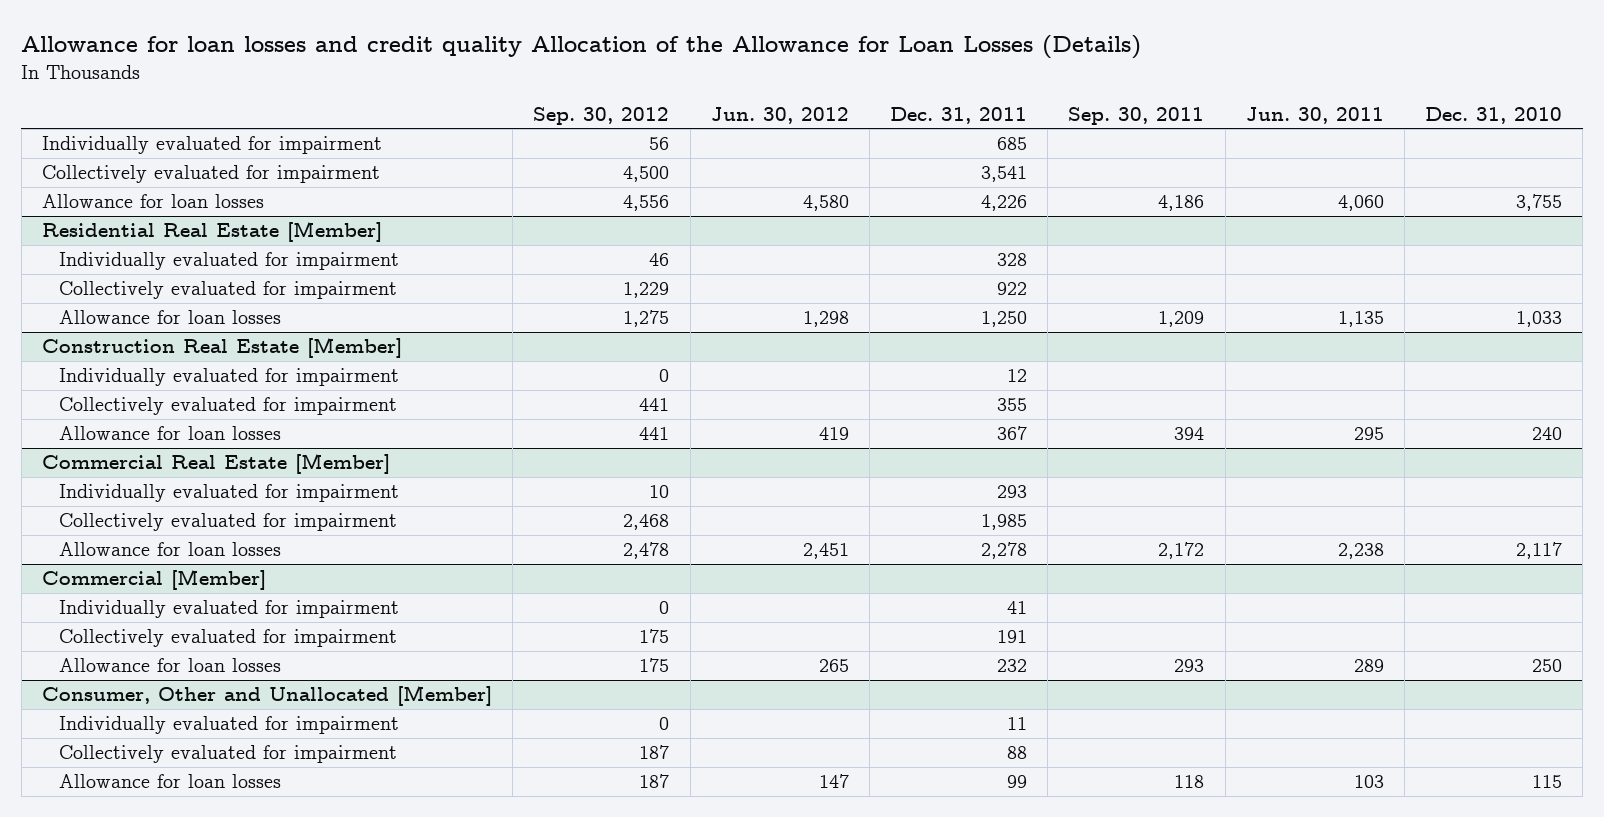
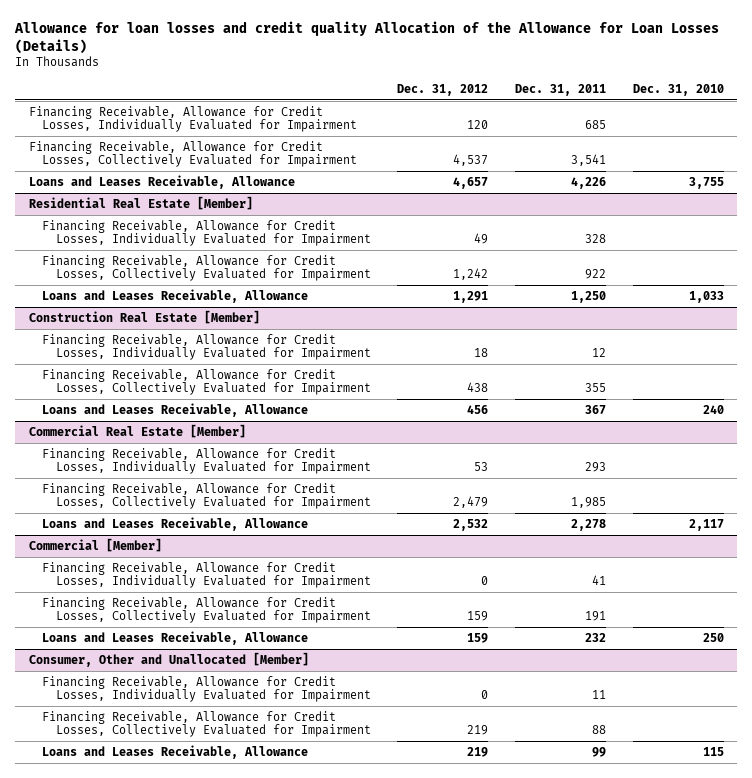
[533,106,670,125] Sep. 30, 2012 -> none
[710,106,849,124] Jun. 30, 2012 -> none
[1068,106,1205,125] Sep. 30, 2011 -> none
[1245,106,1384,124] Jun. 30, 2011 -> none
none -> [397,83,489,96] Dec. 31, 2012
[42,136,383,155] Individually evaluated for impairment -> [28,106,358,133] Financing Receivable, Allowance for Credit Losses, Individually Evaluated for Impairment
[42,165,381,184] Collectively evaluated for impairment -> [28,141,358,168] Financing Receivable, Allowance for Credit Losses, Collectively Evaluated for Impairment
[42,194,265,209] Allowance for loan losses -> [28,175,295,190] Loans and Leases Receivable, Allowance
[59,252,400,271] Individually evaluated for impairment -> [42,220,371,247] Financing Receivable, Allowance for Credit Losses, Individually Evaluated for Impairment
[59,281,398,300] Collectively evaluated for impairment -> [42,255,371,282] Financing Receivable, Allowance for Credit Losses, Collectively Evaluated for Impairment
[59,310,282,325] Allowance for loan losses -> [42,289,309,304] Loans and Leases Receivable, Allowance
[59,368,400,387] Individually evaluated for impairment -> [42,334,371,361] Financing Receivable, Allowance for Credit Losses, Individually Evaluated for Impairment
[59,397,398,416] Collectively evaluated for impairment -> [42,369,371,396] Financing Receivable, Allowance for Credit Losses, Collectively Evaluated for Impairment
[59,426,282,441] Allowance for loan losses -> [42,403,309,418] Loans and Leases Receivable, Allowance
[59,484,400,503] Individually evaluated for impairment -> [42,448,371,475] Financing Receivable, Allowance for Credit Losses, Individually Evaluated for Impairment
[59,513,398,532] Collectively evaluated for impairment -> [42,483,371,510] Financing Receivable, Allowance for Credit Losses, Collectively Evaluated for Impairment
[59,542,282,557] Allowance for loan losses -> [42,517,309,532] Loans and Leases Receivable, Allowance
[59,600,400,619] Individually evaluated for impairment -> [42,562,371,589] Financing Receivable, Allowance for Credit Losses, Individually Evaluated for Impairment
[59,629,398,648] Collectively evaluated for impairment -> [42,597,371,624] Financing Receivable, Allowance for Credit Losses, Collectively Evaluated for Impairment
[59,658,282,673] Allowance for loan losses -> [42,631,309,646] Loans and Leases Receivable, Allowance
[59,716,400,735] Individually evaluated for impairment -> [42,676,371,703] Financing Receivable, Allowance for Credit Losses, Individually Evaluated for Impairment
[59,745,398,764] Collectively evaluated for impairment -> [42,711,371,738] Financing Receivable, Allowance for Credit Losses, Collectively Evaluated for Impairment
[59,774,282,789] Allowance for loan losses -> [42,745,309,760] Loans and Leases Receivable, Allowance

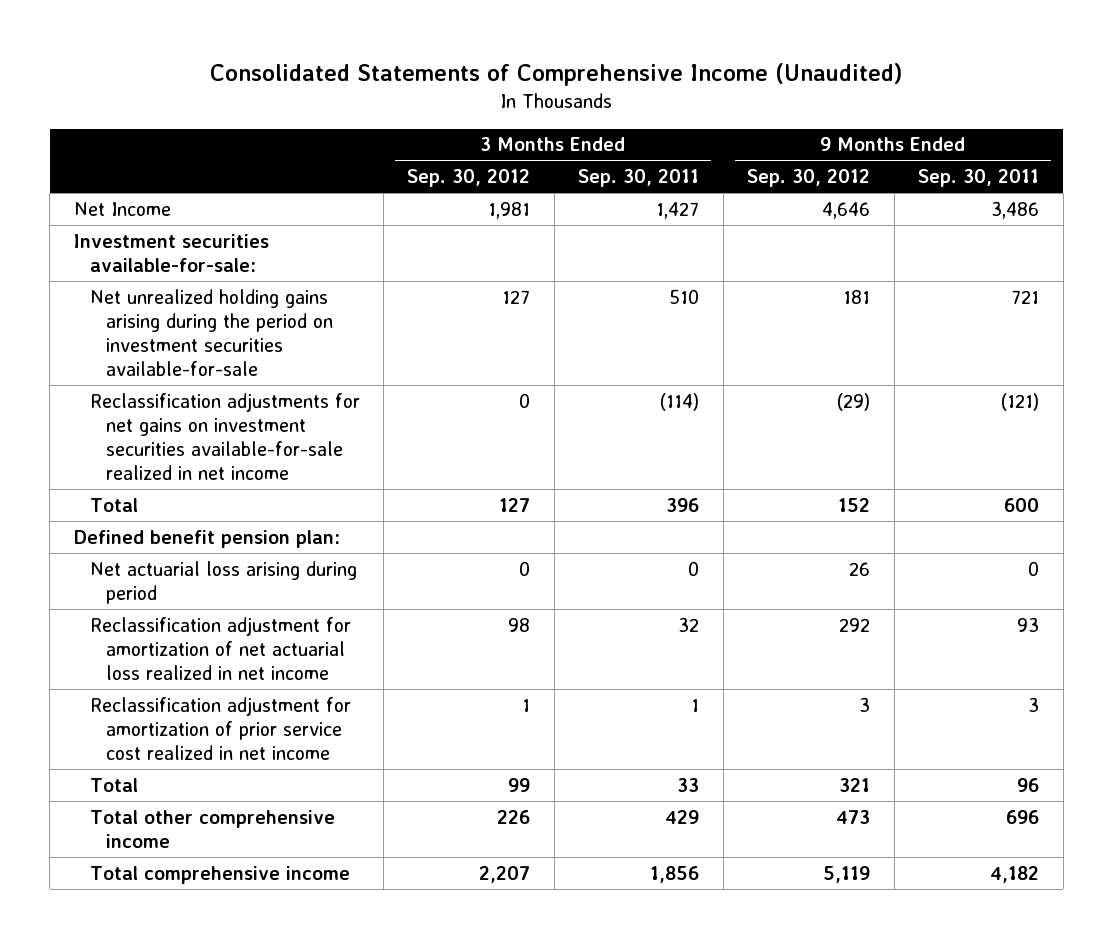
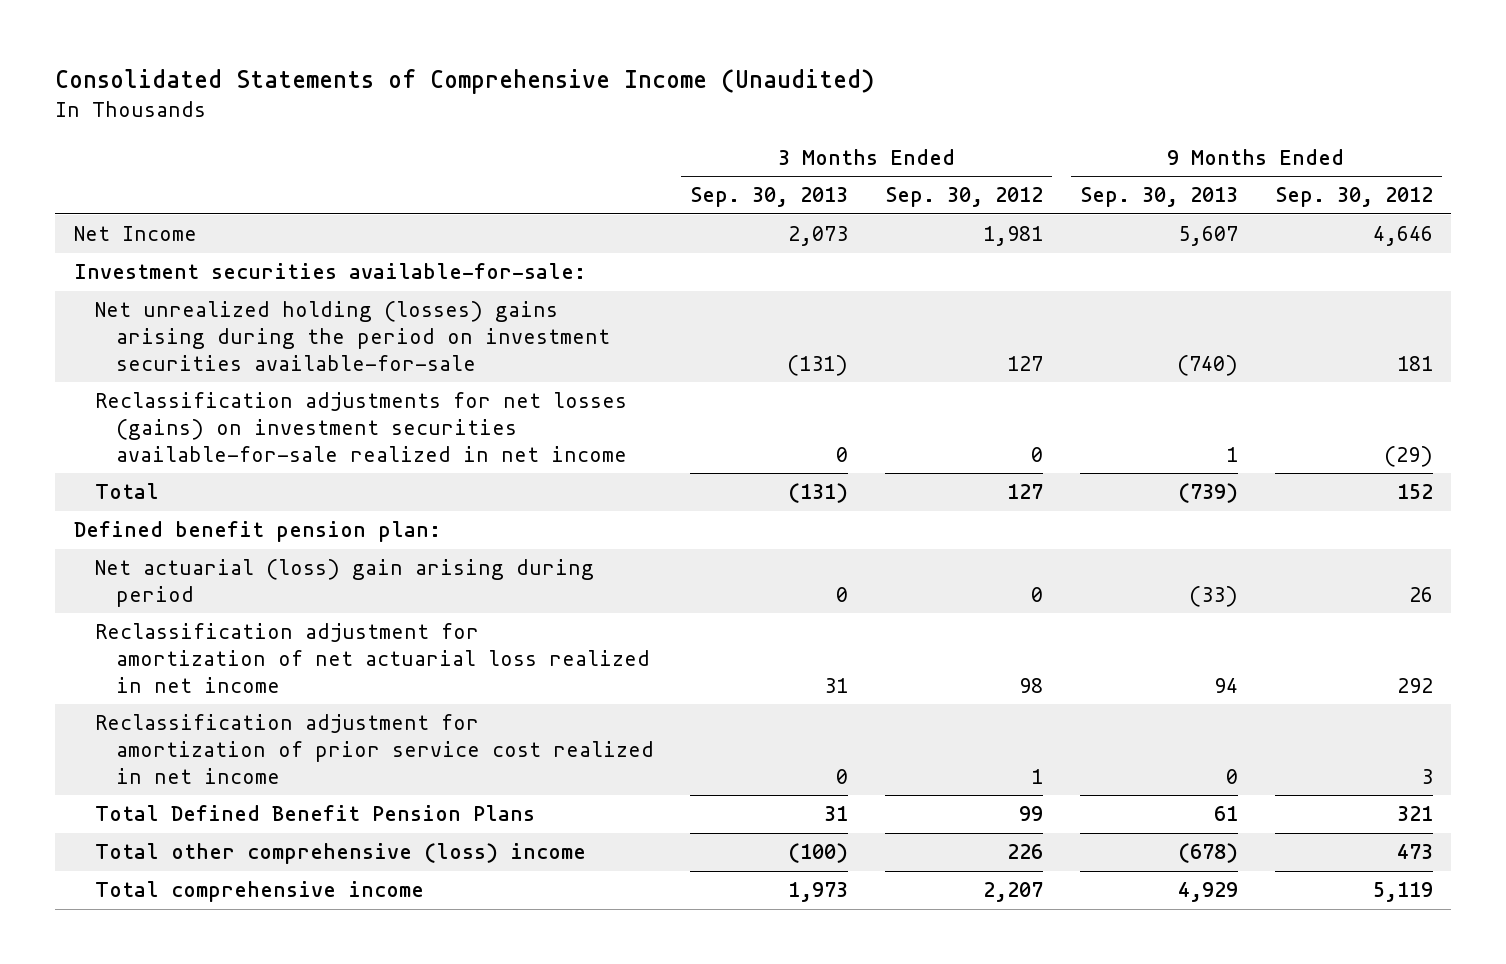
[578,169,700,188] Sep. 30, 2011 -> none
[918,169,1040,188] Sep. 30, 2011 -> none
none -> [690,187,849,208] Sep. 30, 2013
none -> [1079,187,1238,208] Sep. 30, 2013
[89,288,333,377] Net unrealized holding gains arising during the period on investment securities available-for-sale -> [94,301,610,371] Net unrealized holding (losses) gains arising during the period on investment securities available-for-sale
[89,392,360,481] Reclassification adjustments for net gains on investment securities available-for-sale realized in net income -> [94,392,627,462] Reclassification adjustments for net losses (gains) on investment securities available-for-sale realized in net income
[89,560,357,604] Net actuarial loss arising during period -> [94,559,594,608] Net actuarial (loss) gain arising during period
[89,777,138,792] Total -> [94,805,535,822] Total Defined Benefit Pension Plans
[89,809,335,848] Total other comprehensive income -> [94,843,586,865] Total other comprehensive (loss) income

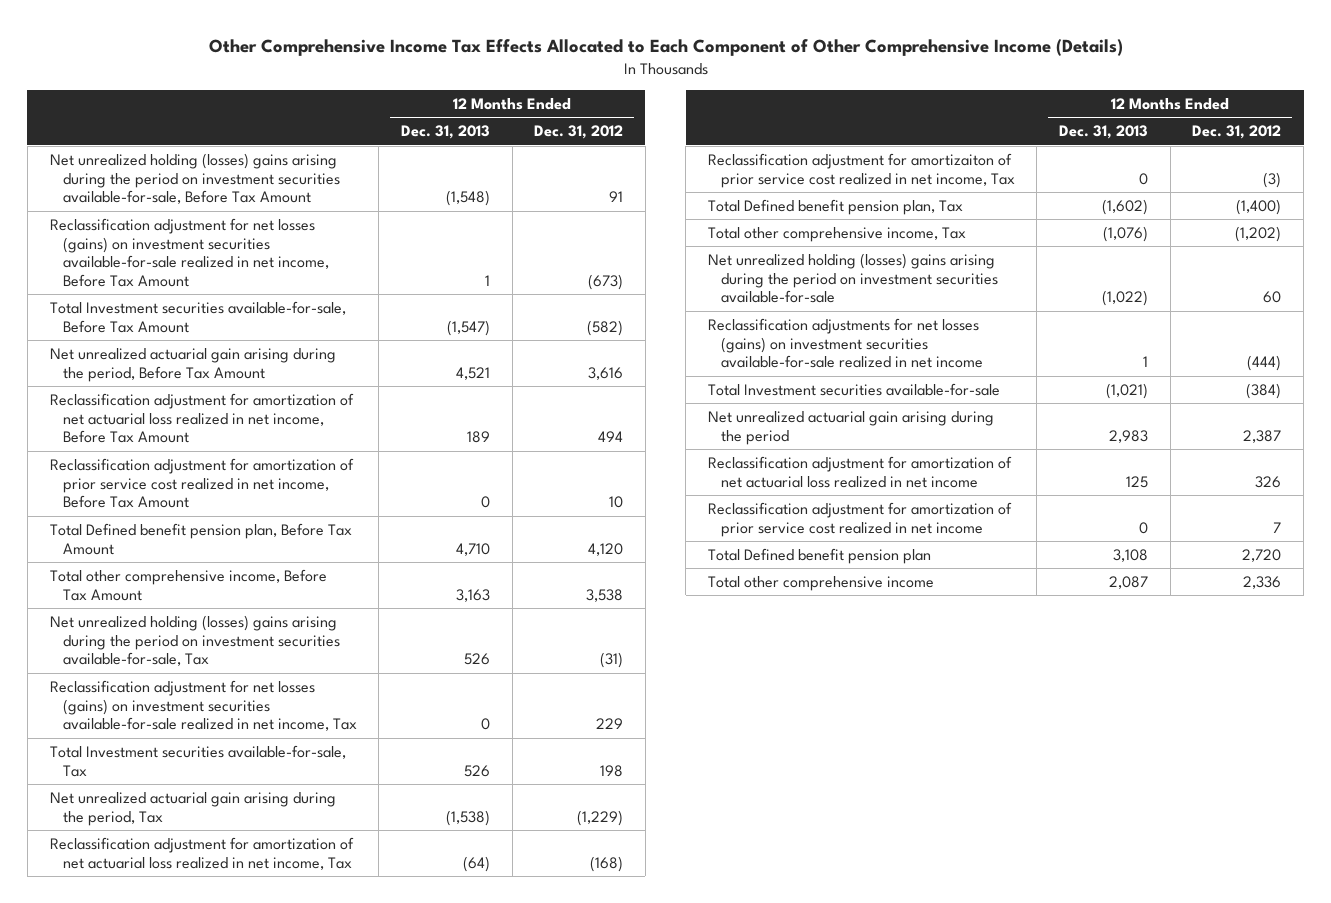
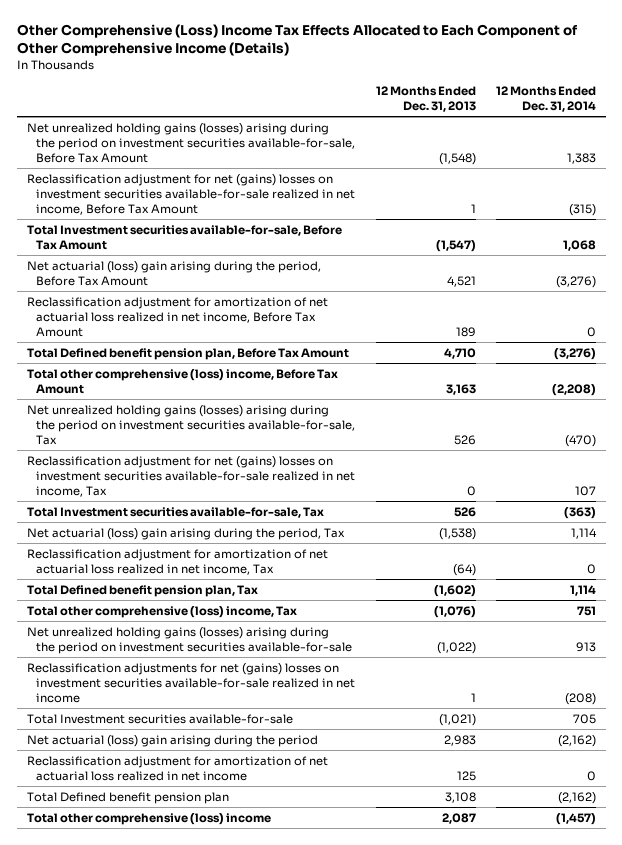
[208,39,1123,57] Other Comprehensive Income Tax Effects Allocated to Each Component of Other Comprehensive Income (Details) -> [16,23,578,56] Other Comprehensive (Loss) Income Tax Effects Allocated to Each Component of Other Comprehensive Income (Details)
[534,125,624,140] Dec. 31, 2012 -> none
none -> [495,86,596,113] 12 Months Ended Dec. 31, 2014
[49,153,340,205] Net unrealized holding (losses) gains arising during the period on investment securities available-for-sale, Before Tax Amount -> [26,122,356,164] Net unrealized holding gains (losses) arising during the period on investment securities available-for-sale, Before Tax Amount
[49,218,329,287] Reclassification adjustment for net losses (gains) on investment securities available-for-sale realized in net income, Before Tax Amount -> [26,173,356,216] Reclassification adjustment for net (gains) losses on investment securities available-for-sale realized in net income, Before Tax Amount
[49,348,336,382] Net unrealized actuarial gain arising during the period, Before Tax Amount -> [26,260,321,286] Net actuarial (loss) gain arising during the period, Before Tax Amount
[49,458,354,509] Reclassification adjustment for amortization of prior service cost realized in net income, Before Tax Amount -> none
[49,569,327,601] Total other comprehensive income, Before Tax Amount -> [26,368,338,394] Total other comprehensive (loss) income, Before Tax Amount
[49,615,340,667] Net unrealized holding (losses) gains arising during the period on investment securities available-for-sale, Tax -> [26,404,356,446] Net unrealized holding gains (losses) arising during the period on investment securities available-for-sale, Tax
[49,680,357,732] Reclassification adjustment for net losses (gains) on investment securities available-for-sale realized in net income, Tax -> [26,455,356,498] Reclassification adjustment for net (gains) losses on investment securities available-for-sale realized in net income, Tax
[49,792,336,826] Net unrealized actuarial gain arising during the period, Tax -> [26,527,345,540] Net actuarial (loss) gain arising during the period, Tax
[707,153,1015,188] Reclassification adjustment for amortizaiton of prior service cost realized in net income, Tax -> none
[707,227,966,243] Total other comprehensive income, Tax -> [26,605,297,618] Total other comprehensive (loss) income, Tax
[707,253,998,304] Net unrealized holding (losses) gains arising during the period on investment securities available-for-sale -> [26,626,353,654] Net unrealized holding gains (losses) arising during the period on investment securities available-for-sale
[707,318,983,369] Reclassification adjustments for net losses (gains) on investment securities available-for-sale realized in net income -> [26,662,356,704] Reclassification adjustments for net (gains) losses on investment securities available-for-sale realized in net income
[707,411,994,445] Net unrealized actuarial gain arising during the period -> [26,734,318,747] Net actuarial (loss) gain arising during the period
[707,502,1012,537] Reclassification adjustment for amortization of prior service cost realized in net income -> none
[707,576,934,592] Total other comprehensive income -> [26,812,271,825] Total other comprehensive (loss) income

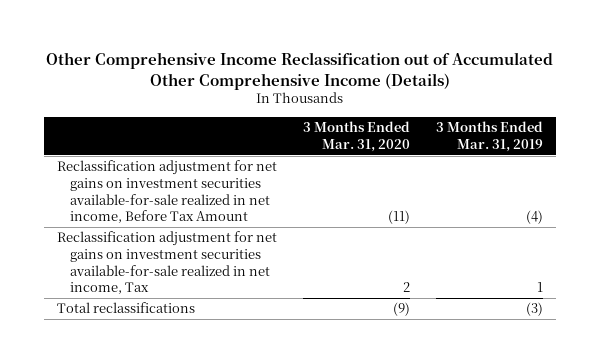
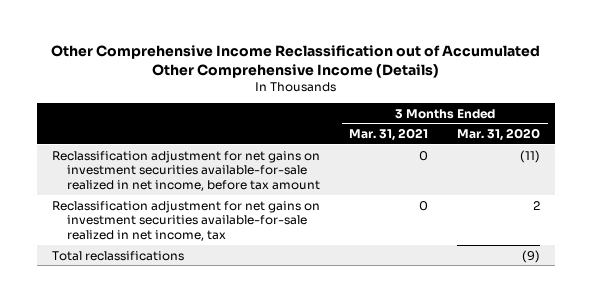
[435,121,543,152] 3 Months Ended Mar. 31, 2019 -> none
none -> [349,128,429,142] Mar. 31, 2021
[57,160,278,224] Reclassification adjustment for net gains on investment securities available-for-sale realized in net income, Before Tax Amount -> [52,150,321,191] Reclassification adjustment for net gains on investment securities available-for-sale realized in net income, before tax amount
[57,231,278,295] Reclassification adjustment for net gains on investment securities available-for-sale realized in net income, Tax -> [52,200,321,241] Reclassification adjustment for net gains on investment securities available-for-sale realized in net income, tax

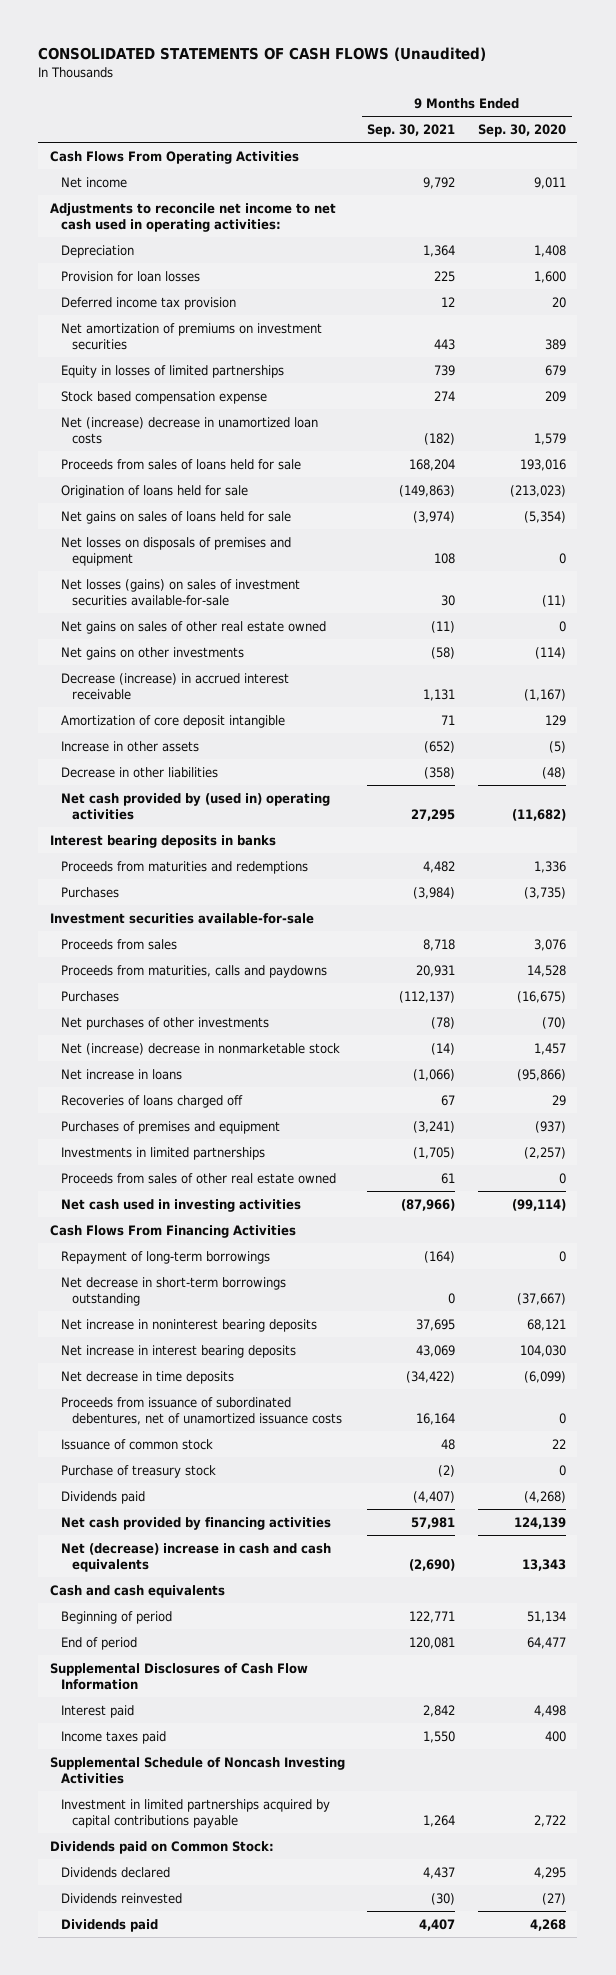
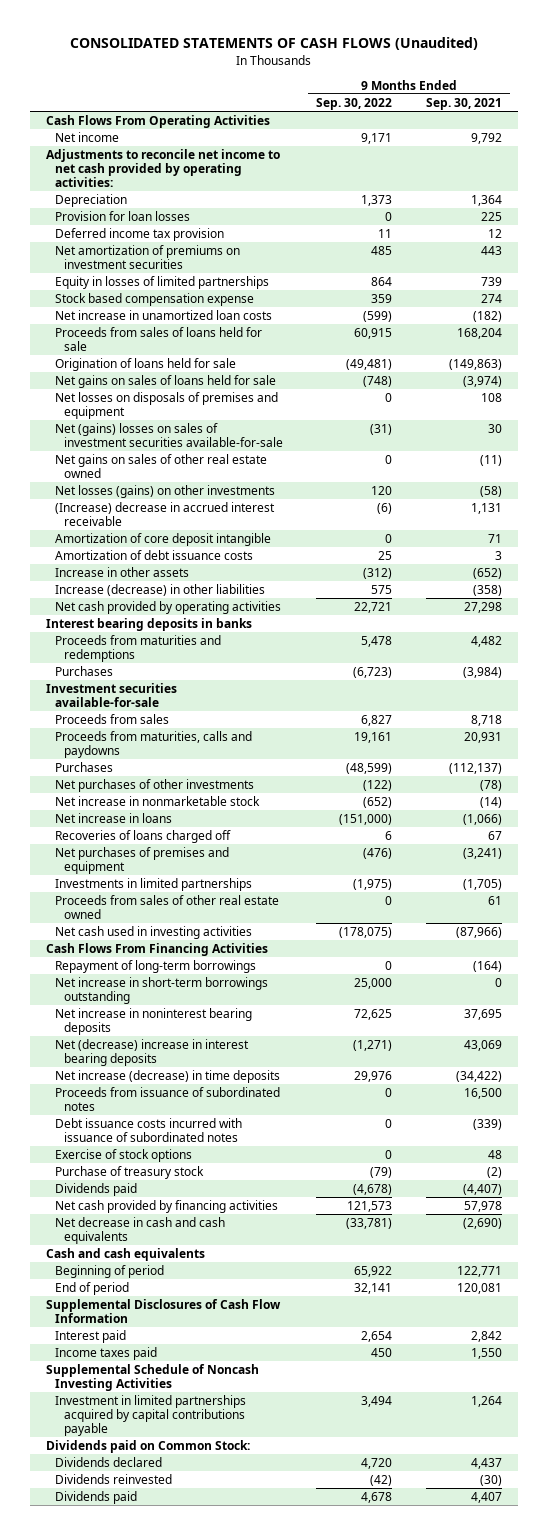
[478,124,567,138] Sep. 30, 2020 -> none
none -> [316,97,393,110] Sep. 30, 2022
[49,202,336,233] Adjustments to reconcile net income to net cash used in operating activities: -> [46,148,281,188] Adjustments to reconcile net income to net cash provided by operating activities:
[60,416,318,445] Net (increase) decrease in unamortized loan costs -> [55,309,273,320] Net increase in unamortized loan costs
[60,578,300,607] Net losses (gains) on sales of investment securities available-for-sale -> [55,422,283,448] Net (gains) losses on sales of investment securities available-for-sale
[60,646,244,660] Net gains on other investments -> [55,484,276,498] Net losses (gains) on other investments
[60,672,289,701] Decrease (increase) in accrued interest receivable -> [55,501,276,527] (Increase) decrease in accrued interest receivable
none -> [55,549,254,560] Amortization of debt issuance costs
[60,766,218,778] Decrease in other liabilities -> [55,583,266,596] Increase (decrease) in other liabilities
[60,792,330,821] Net cash provided by (used in) operating activities -> [55,600,282,614] Net cash provided by operating activities
[411,809,456,822] 27,295 -> [463,601,502,613] 27,298
[60,1042,340,1055] Net (increase) decrease in nonmarketable stock -> [55,795,261,806] Net increase in nonmarketable stock
[60,1120,280,1134] Purchases of premises and equipment -> [55,846,230,875] Net purchases of premises and equipment
[60,1276,286,1307] Net decrease in short-term borrowings outstanding -> [55,976,269,1005] Net increase in short-term borrowings outstanding
[60,1438,213,1450] Issuance of common stock -> none
[60,1344,296,1358] Net increase in interest bearing deposits -> [55,1038,250,1067] Net (decrease) increase in interest bearing deposits
[60,1370,234,1384] Net decrease in time deposits -> [55,1069,281,1083] Net increase (decrease) in time deposits
[60,1396,342,1426] Proceeds from issuance of subordinated debentures, net of unamortized issuance costs -> [55,1086,281,1112] Proceeds from issuance of subordinated notes
[416,1413,456,1426] 16,164 -> [463,1087,502,1099] 16,500
none -> [55,1117,243,1143] Debt issuance costs incurred with issuance of subordinated notes
none -> [55,1148,193,1162] Exercise of stock options
[411,1516,456,1529] 57,981 -> [463,1200,502,1212] 57,978
[60,1542,331,1573] Net (decrease) increase in cash and cash equivalents -> [55,1216,226,1245] Net decrease in cash and cash equivalents

